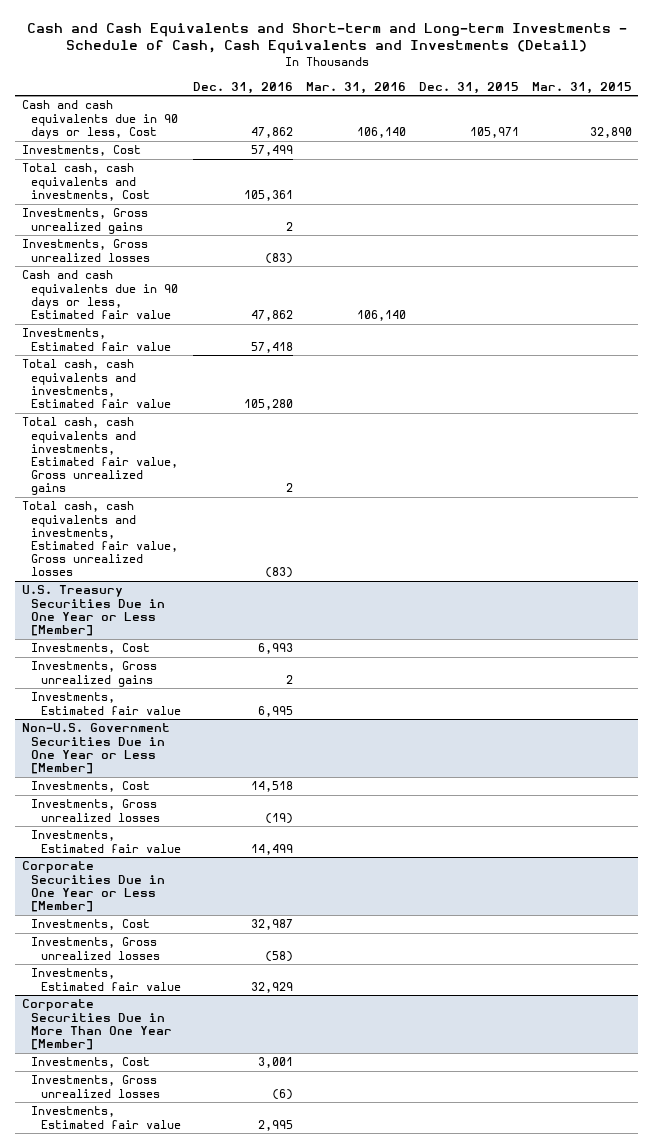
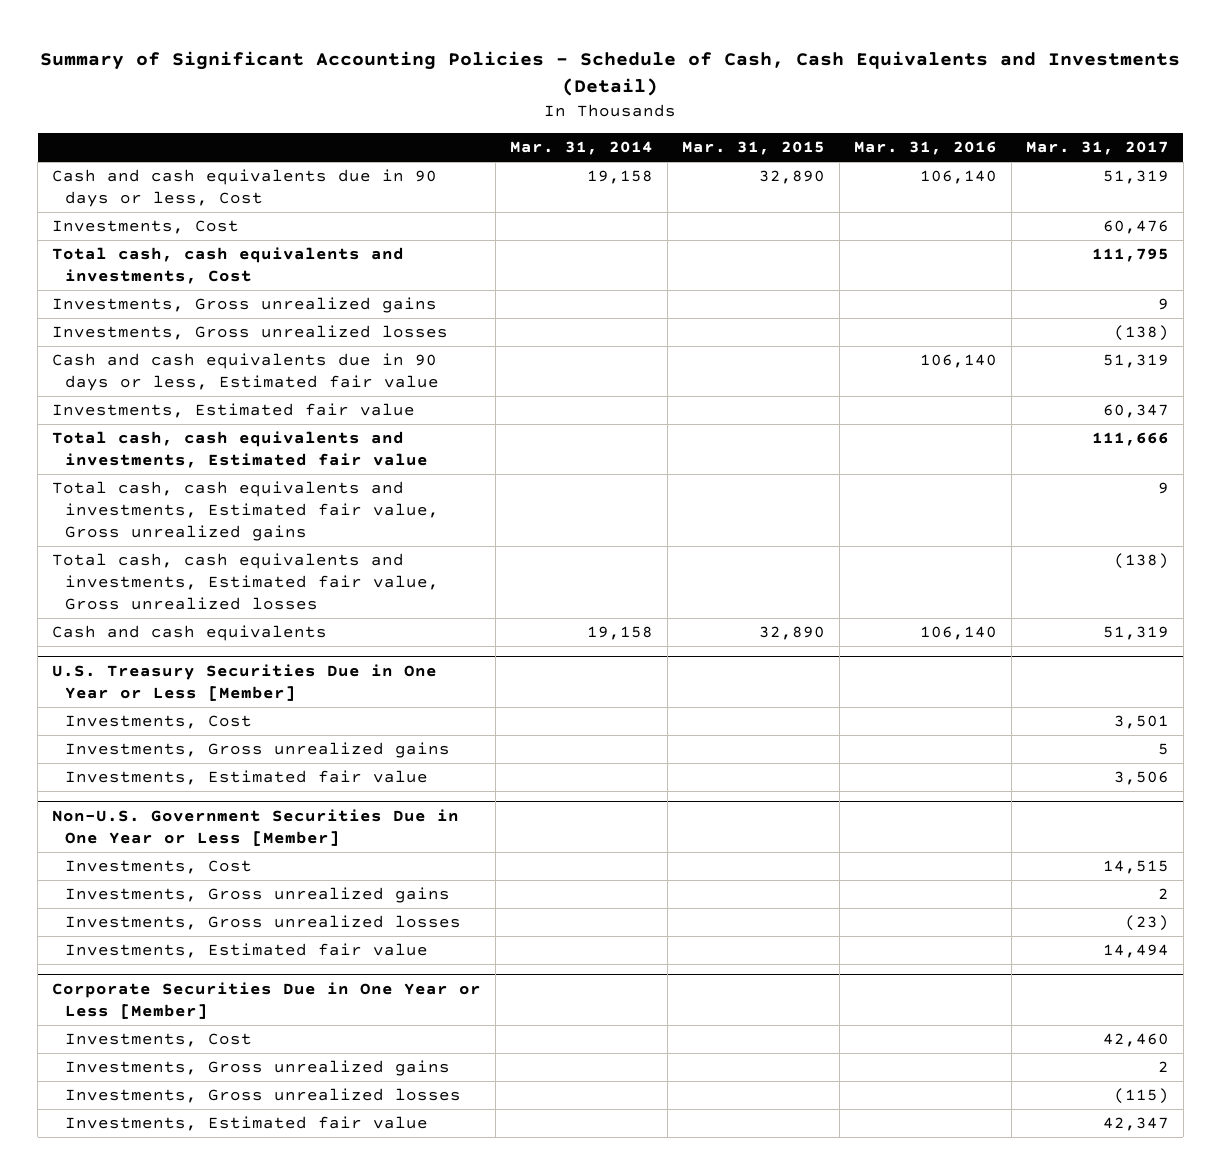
[26,22,627,55] Cash and Cash Equivalents and Short-term and Long-term Investments - Schedule of Cash, Cash Equivalents and Investments (Detail) -> [40,50,1181,97] Summary of Significant Accounting Policies - Schedule of Cash, Cash Equivalents and Investments (Detail)
[193,81,294,94] Dec. 31, 2016 -> none
[419,81,520,94] Dec. 31, 2015 -> none
none -> [510,141,654,156] Mar. 31, 2014
none -> [1025,141,1169,156] Mar. 31, 2017
none -> [52,625,328,642] Cash and cash equivalents
none -> [64,887,450,904] Investments, Gross unrealized gains
none -> [64,1060,450,1077] Investments, Gross unrealized gains
[21,999,173,1050] Corporate Securities Due in More Than One Year [Member] -> none
[31,1057,151,1069] Investments, Cost -> none
[31,1075,160,1098] Investments, Gross unrealized losses -> none
[31,1106,181,1129] Investments, Estimated fair value -> none

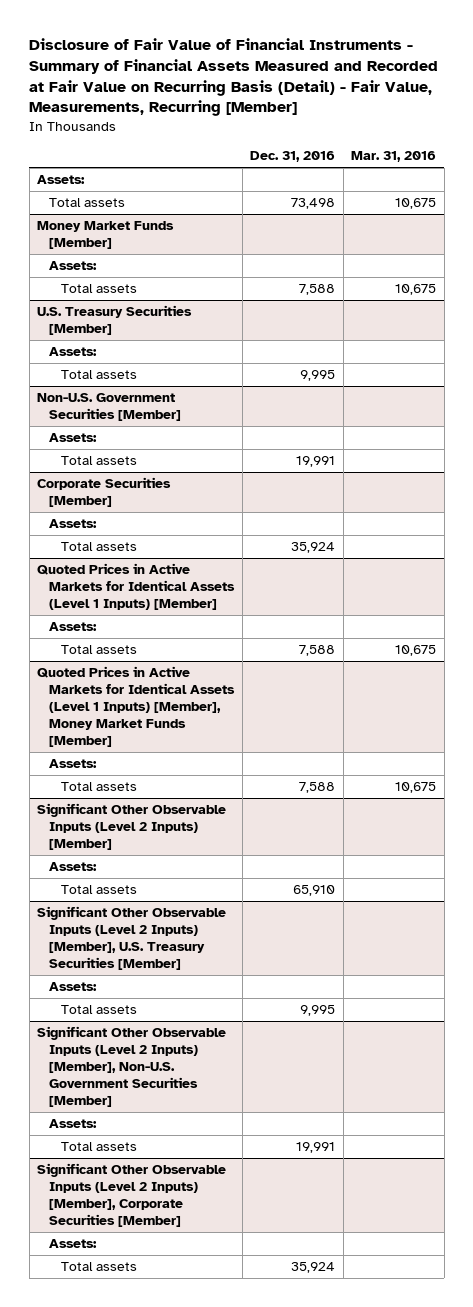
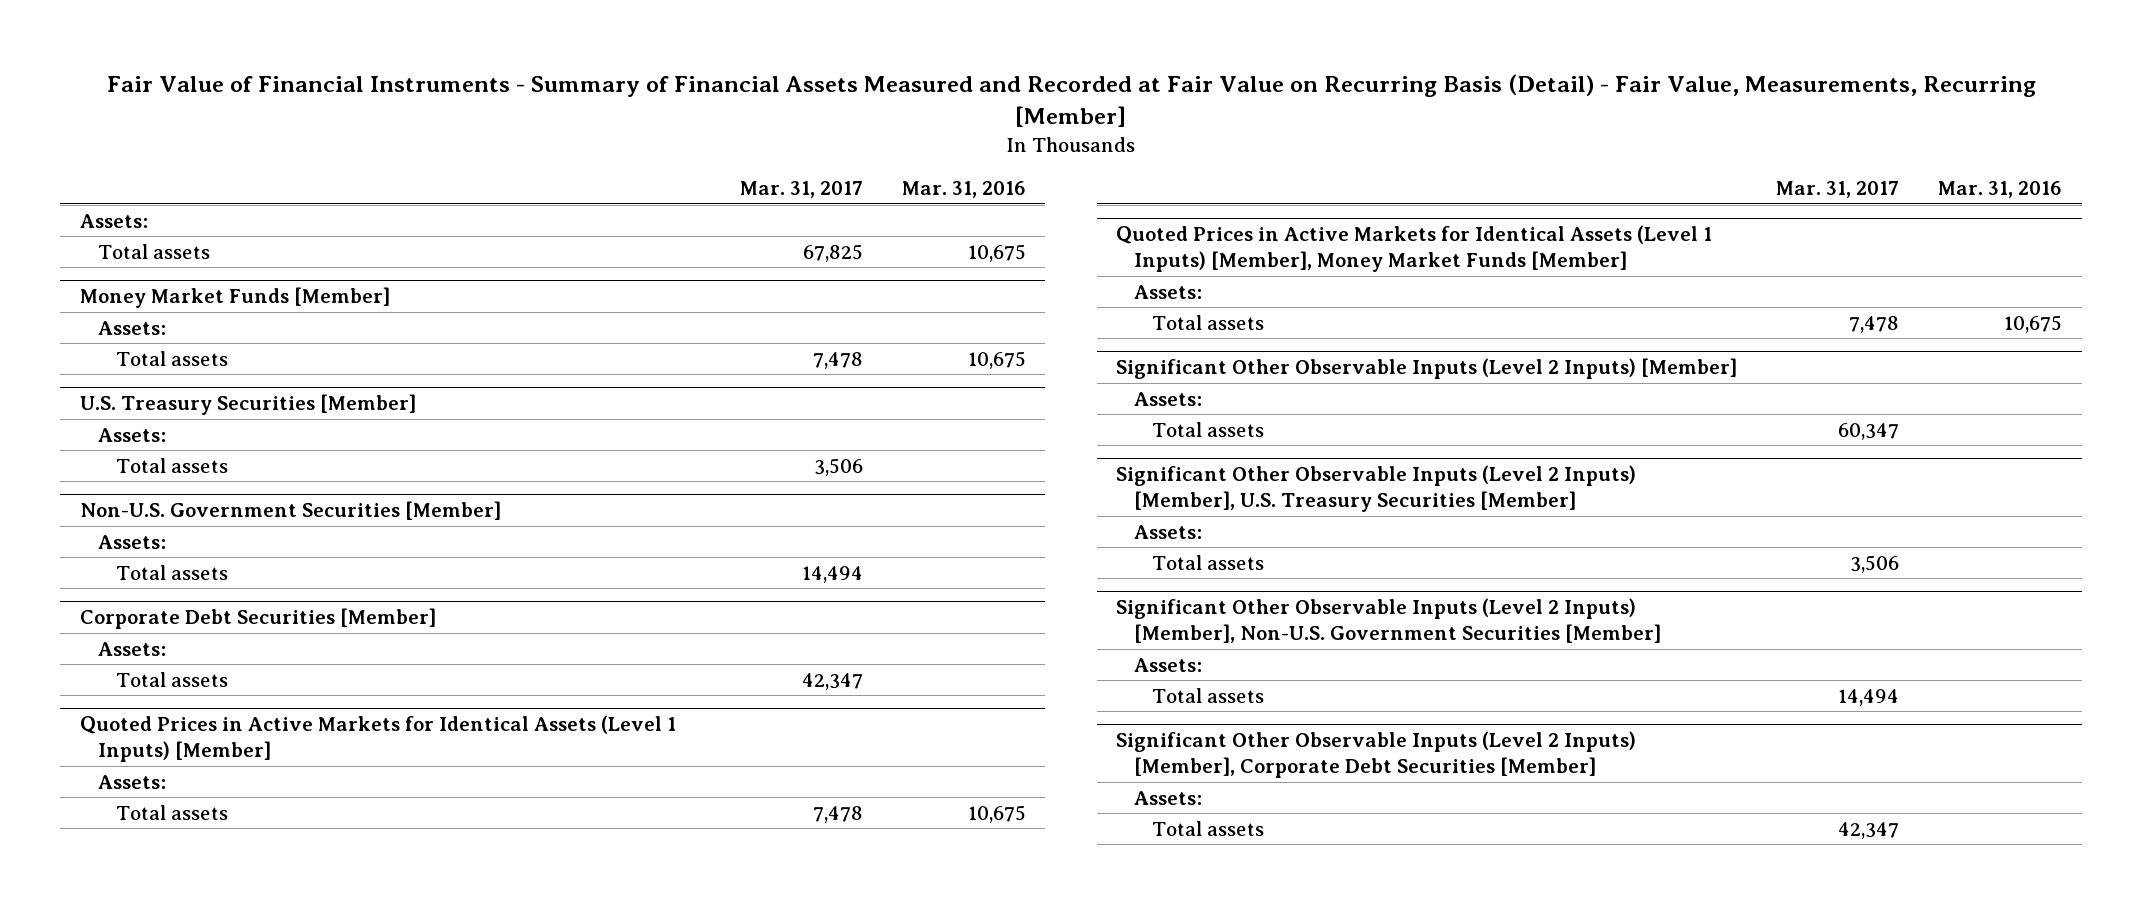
[29,38,439,117] Disclosure of Fair Value of Financial Instruments - Summary of Financial Assets Measured and Recorded at Fair Value on Recurring Basis (Detail) - Fair Value, Measurements, Recurring [Member] -> [106,74,2036,127] Fair Value of Financial Instruments - Summary of Financial Assets Measured and Recorded at Fair Value on Recurring Basis (Detail) - Fair Value, Measurements, Recurring [Member]
[250,151,336,163] Dec. 31, 2016 -> none
none -> [739,180,863,198] Mar. 31, 2017
[37,477,172,508] Corporate Securities [Member] -> [79,607,436,629] Corporate Debt Securities [Member]
[37,1163,227,1227] Significant Other Observable Inputs (Level 2 Inputs) [Member], Corporate Securities [Member] -> [1116,730,1637,779] Significant Other Observable Inputs (Level 2 Inputs) [Member], Corporate Debt Securities [Member]

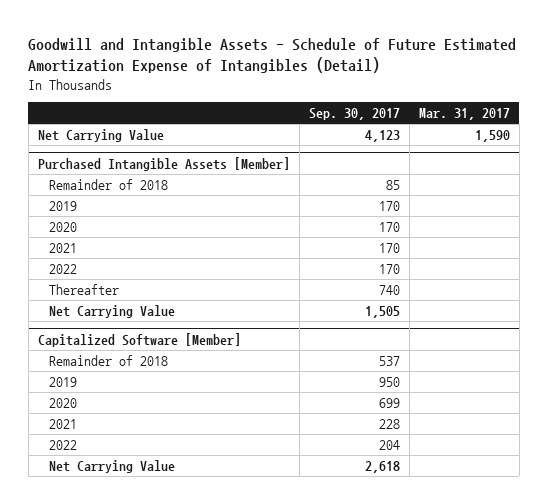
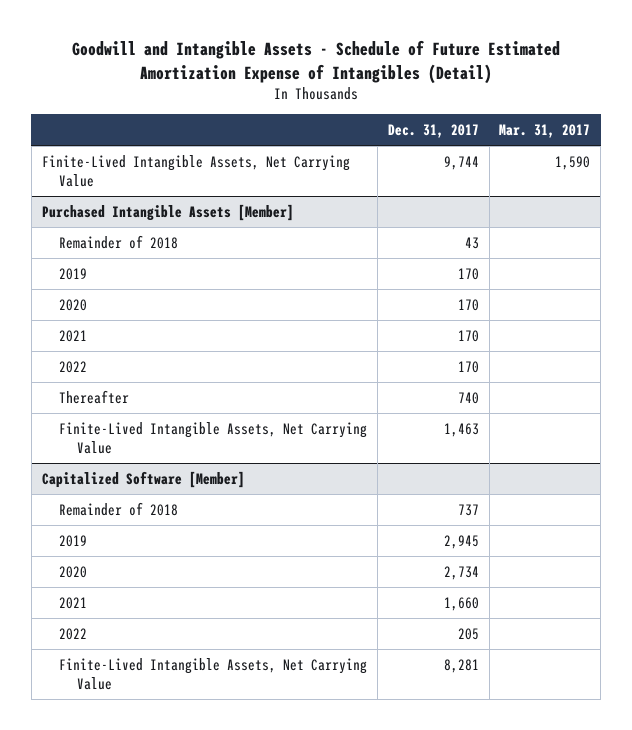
[308,107,400,120] Sep. 30, 2017 -> none
none -> [387,124,479,139] Dec. 31, 2017
[37,128,164,142] Net Carrying Value -> [41,154,350,188] Finite-Lived Intangible Assets, Net Carrying Value
[48,304,175,318] Net Carrying Value -> [59,421,368,455] Finite-Lived Intangible Assets, Net Carrying Value
[48,459,175,473] Net Carrying Value -> [59,657,368,691] Finite-Lived Intangible Assets, Net Carrying Value

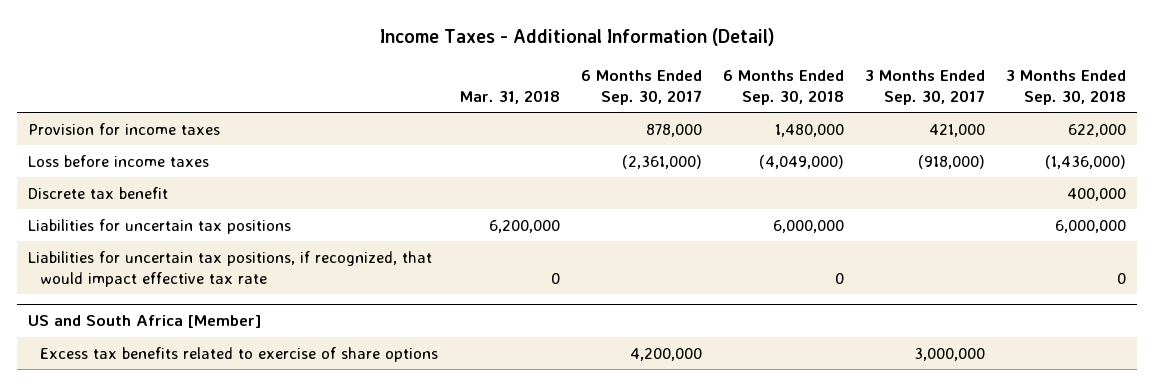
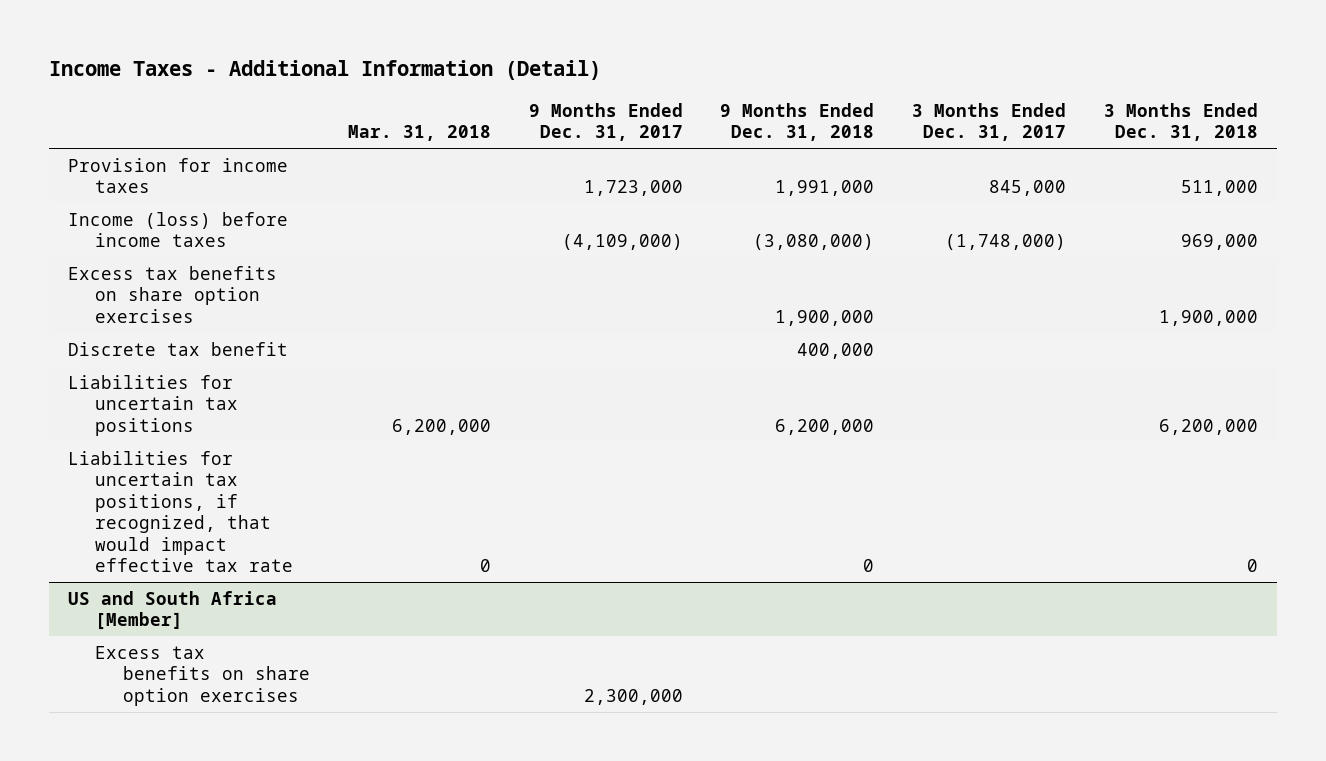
[580,70,702,105] 6 Months Ended Sep. 30, 2017 -> none
[722,70,844,105] 6 Months Ended Sep. 30, 2018 -> none
[865,70,986,105] 3 Months Ended Sep. 30, 2017 -> none
[1006,70,1127,105] 3 Months Ended Sep. 30, 2018 -> none
none -> [528,102,683,142] 9 Months Ended Dec. 31, 2017
none -> [720,102,875,142] 9 Months Ended Dec. 31, 2018
none -> [912,102,1067,142] 3 Months Ended Dec. 31, 2017
none -> [1104,102,1259,142] 3 Months Ended Dec. 31, 2018
[27,154,209,167] Loss before income taxes -> [67,211,288,248] Income (loss) before income taxes
none -> [67,265,277,323] Excess tax benefits on share option exercises
[40,346,439,362] Excess tax benefits related to exercise of share options -> [95,645,310,706] Excess tax benefits on share option exercises

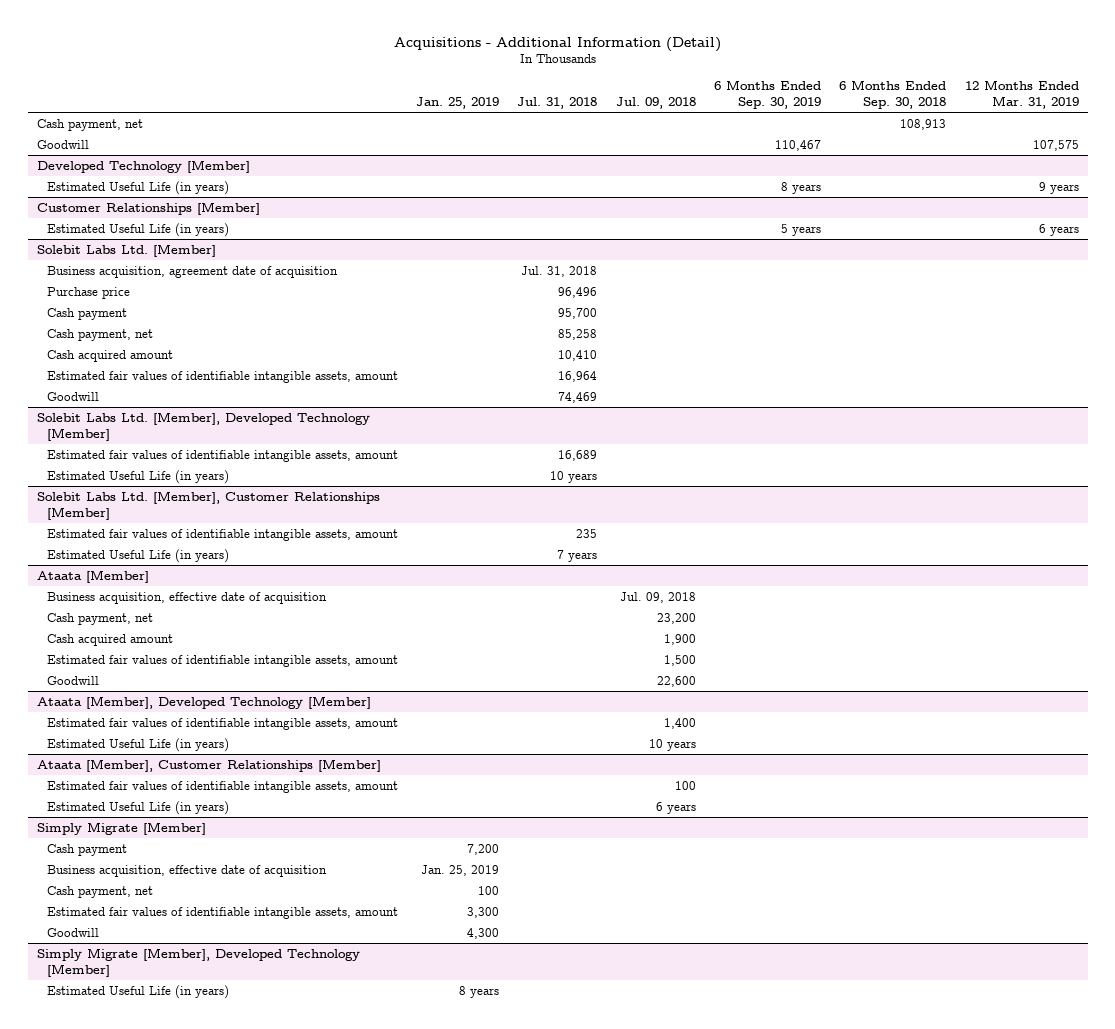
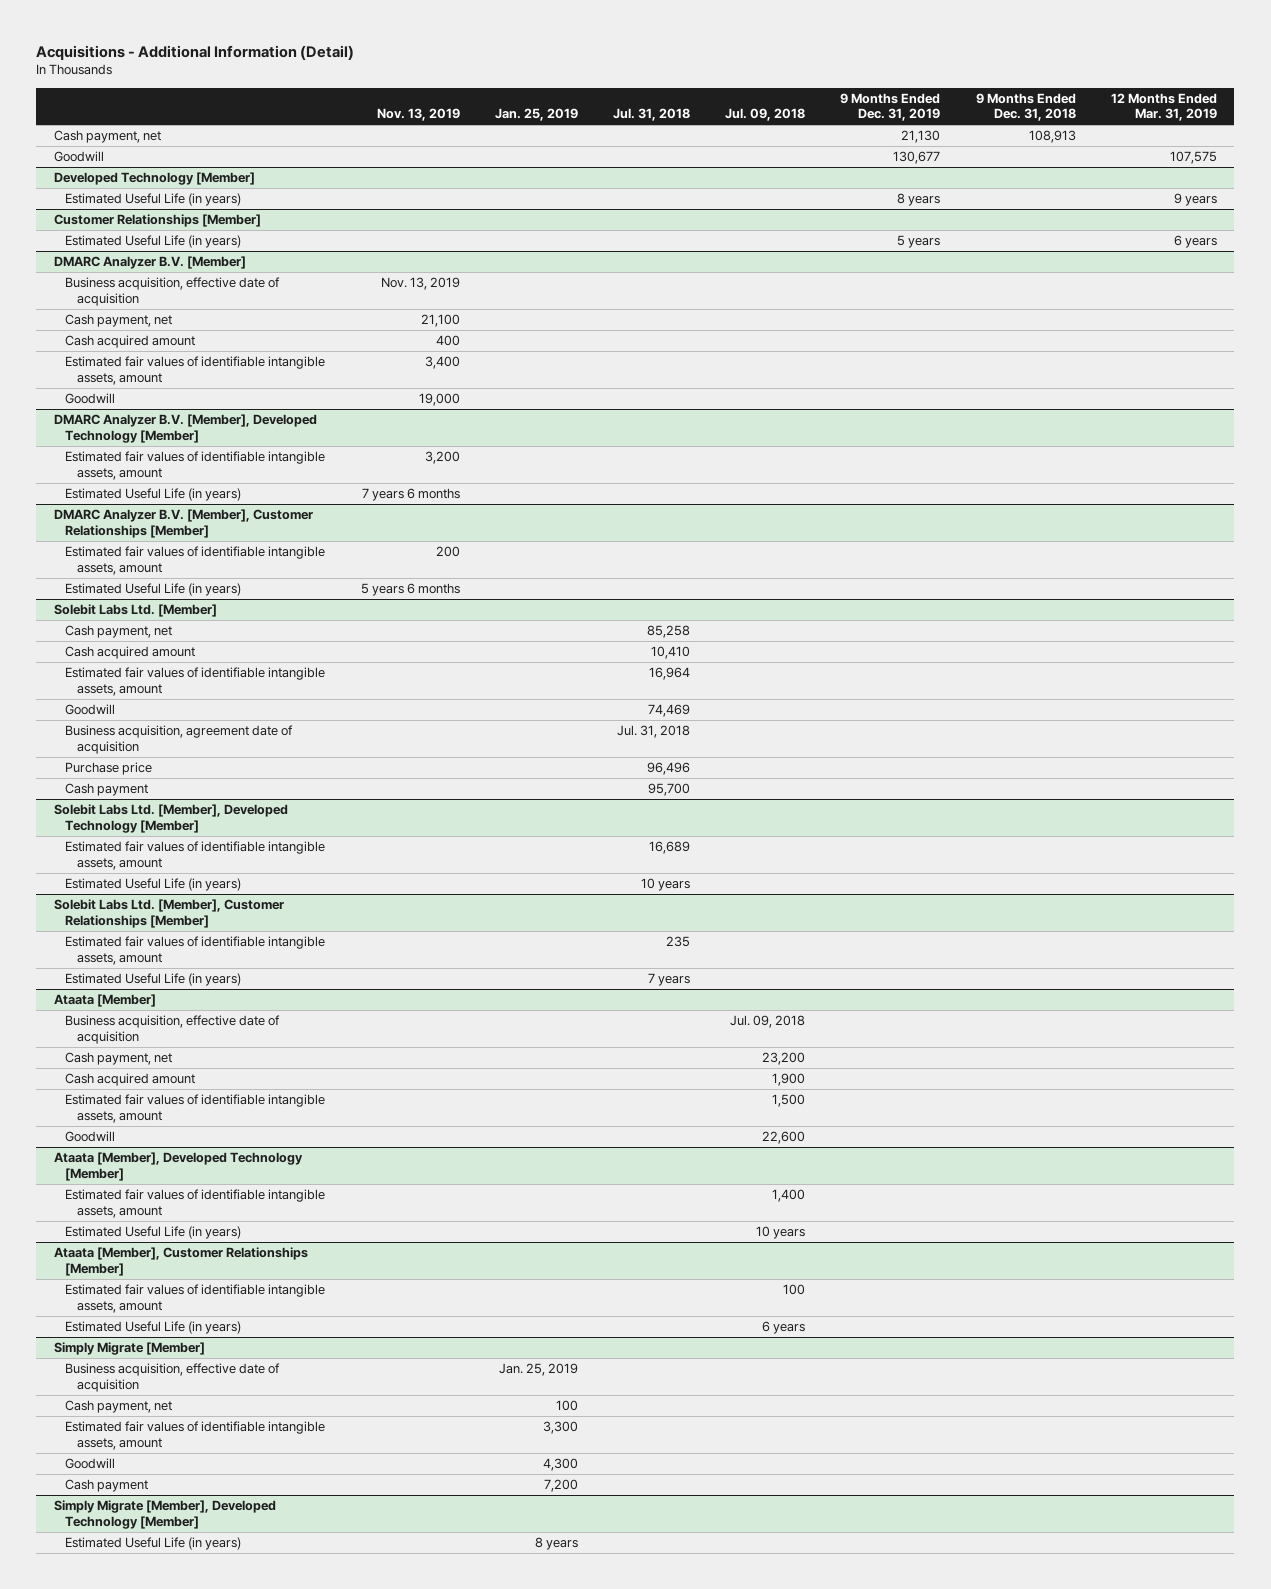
[713,80,821,109] 6 Months Ended Sep. 30, 2019 -> none
[839,80,947,109] 6 Months Ended Sep. 30, 2018 -> none
none -> [376,108,460,122] Nov. 13, 2019
none -> [840,92,941,122] 9 Months Ended Dec. 31, 2019
none -> [975,92,1076,122] 9 Months Ended Dec. 31, 2018
none -> [53,256,246,270] DMARC Analyzer B.V. [Member]
none -> [65,277,281,306] Business acquisition, effective date of acquisition
none -> [65,314,173,328] Cash payment, net
none -> [65,335,196,349] Cash acquired amount
none -> [65,356,326,385] Estimated fair values of identifiable intangible assets, amount
none -> [65,393,116,405] Goodwill
none -> [53,414,317,443] DMARC Analyzer B.V. [Member], Developed Technology [Member]
none -> [65,451,326,480] Estimated fair values of identifiable intangible assets, amount
none -> [65,488,242,502] Estimated Useful Life (in years)
none -> [53,509,313,538] DMARC Analyzer B.V. [Member], Customer Relationships [Member]
none -> [65,546,326,575] Estimated fair values of identifiable intangible assets, amount
none -> [65,583,242,597] Estimated Useful Life (in years)
[46,265,338,278] Business acquisition, agreement date of acquisition -> [65,725,294,754] Business acquisition, agreement date of acquisition
[46,286,130,299] Purchase price -> [65,762,153,776] Purchase price
[46,307,127,320] Cash payment -> [65,783,149,797] Cash payment
[46,843,127,856] Cash payment -> [65,1479,149,1493] Cash payment

